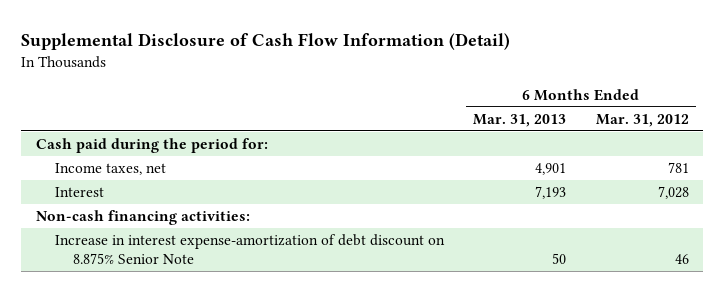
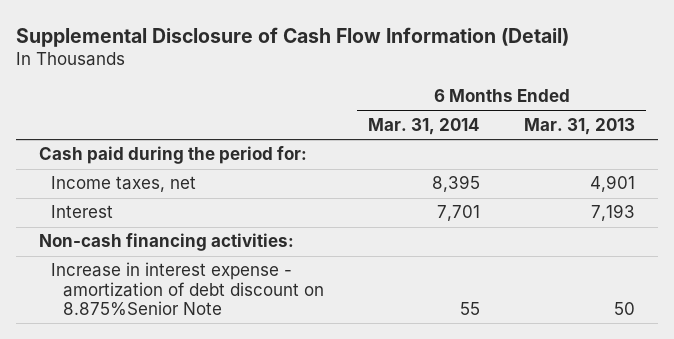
[595,113,689,127] Mar. 31, 2012 -> none
none -> [367,117,480,135] Mar. 31, 2014
[54,234,445,265] Increase in interest expense-amortization of debt discount on 8.875% Senior Note -> [50,262,324,317] Increase in interest expense - amortization of debt discount on 8.875%Senior Note

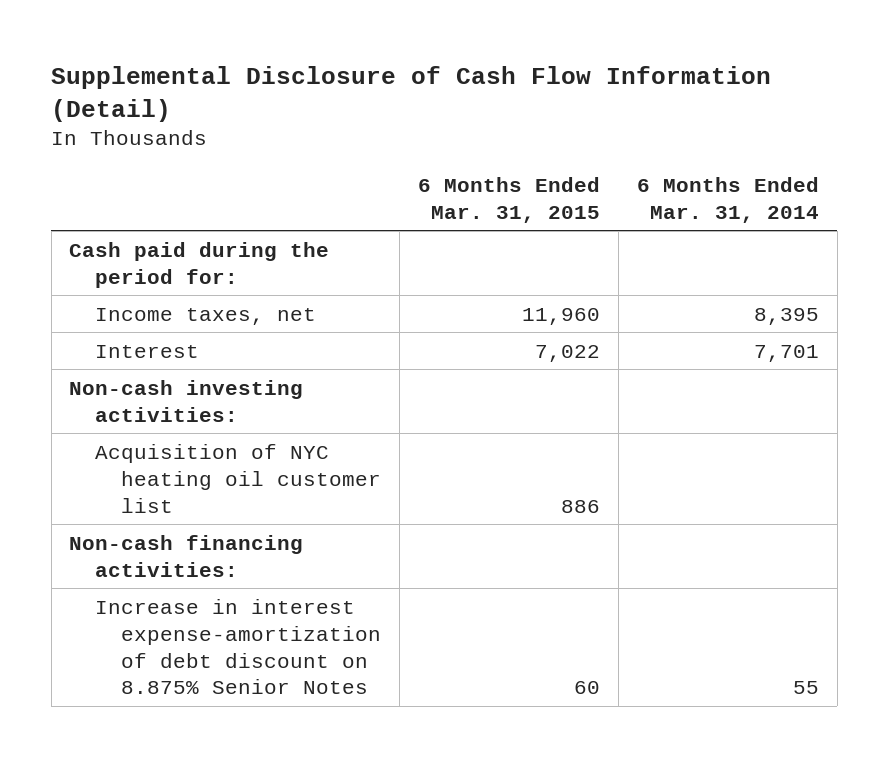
[524,117,636,135] Mar. 31, 2013 -> none
none -> [417,176,600,223] 6 Months Ended Mar. 31, 2015
none -> [69,379,304,422] Non-cash investing activities:
none -> [95,443,382,513] Acquisition of NYC heating oil customer list
[50,262,324,317] Increase in interest expense - amortization of debt discount on 8.875%Senior Note -> [95,598,382,695] Increase in interest expense-amortization of debt discount on 8.875% Senior Notes

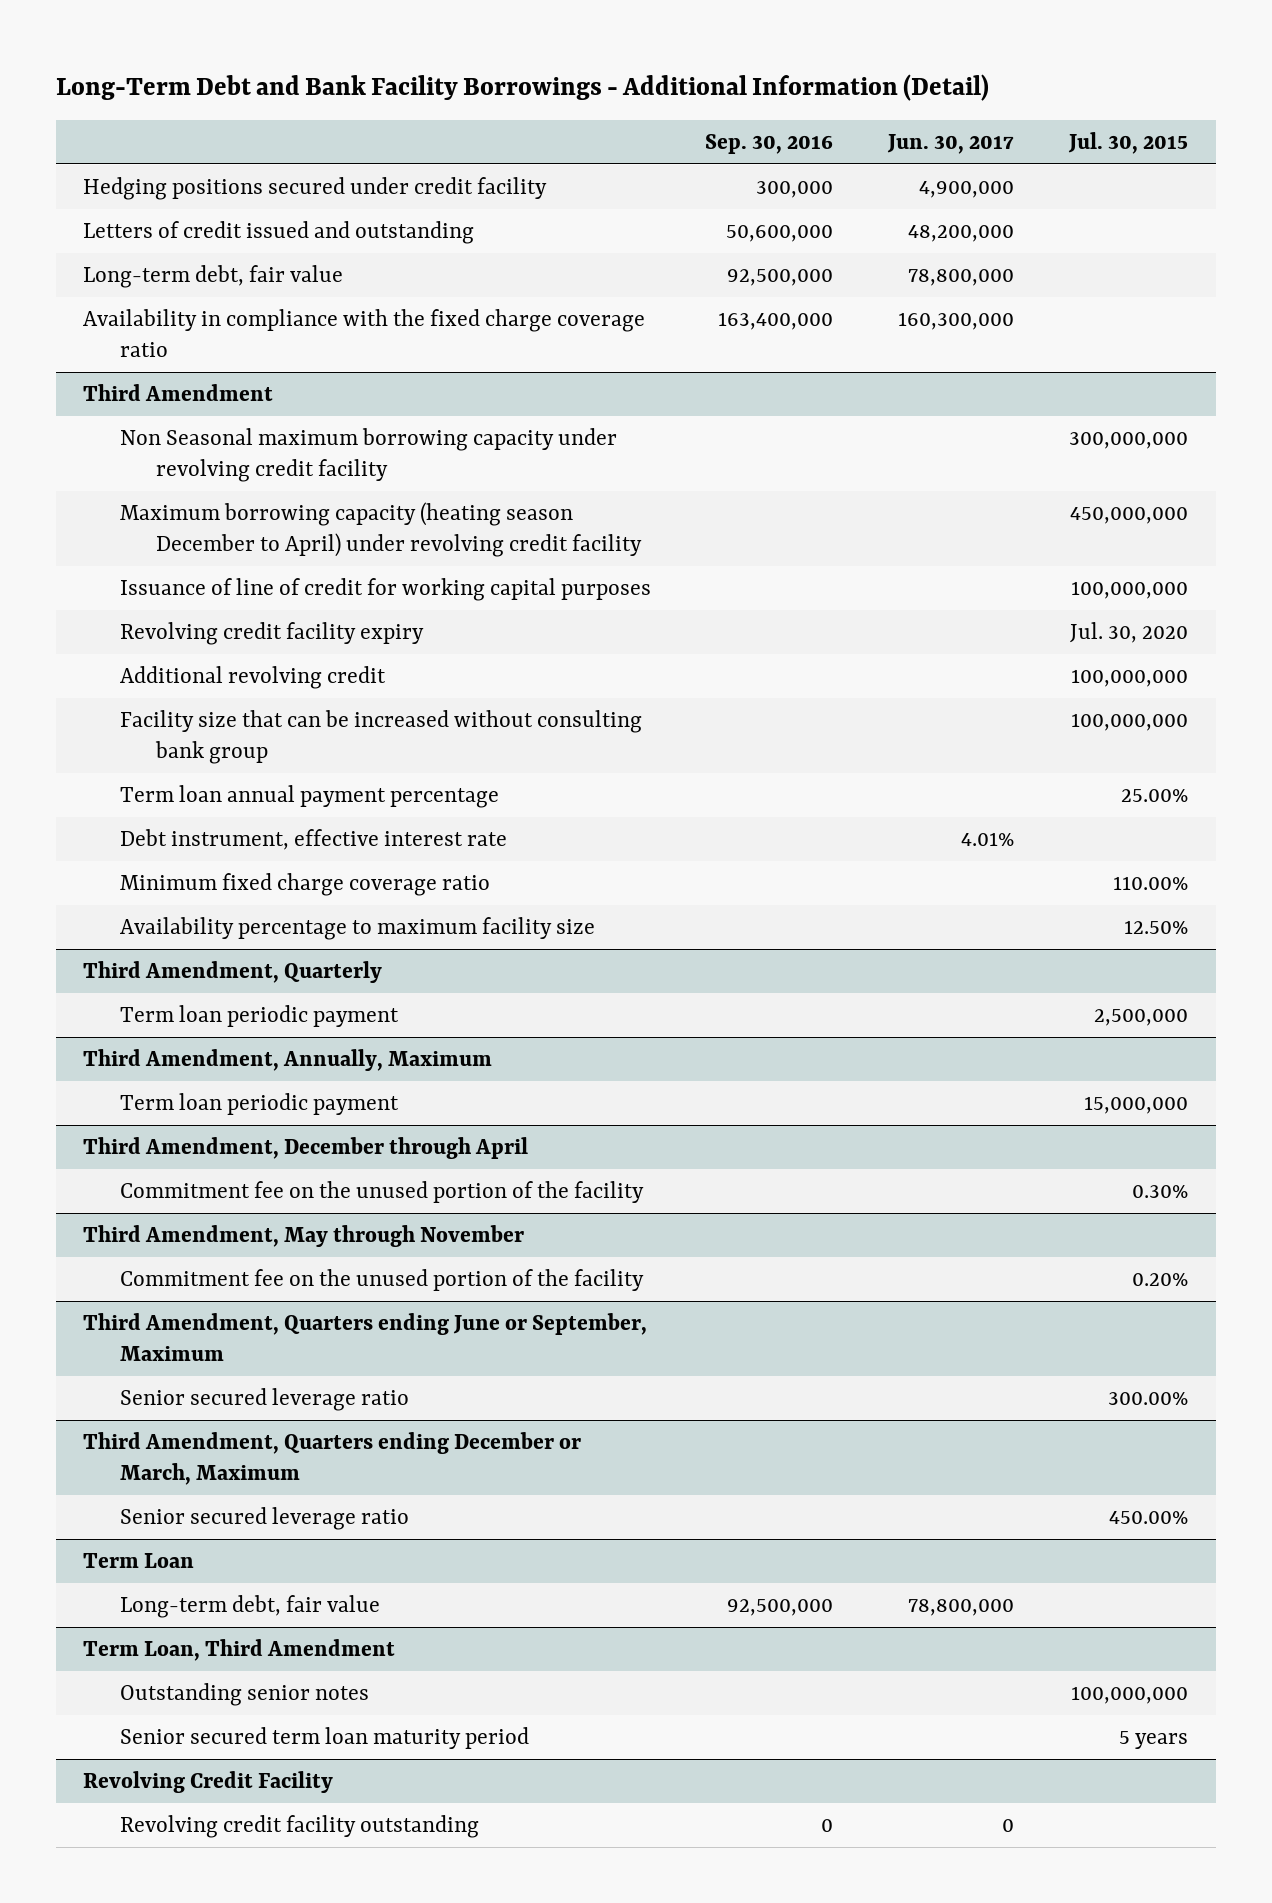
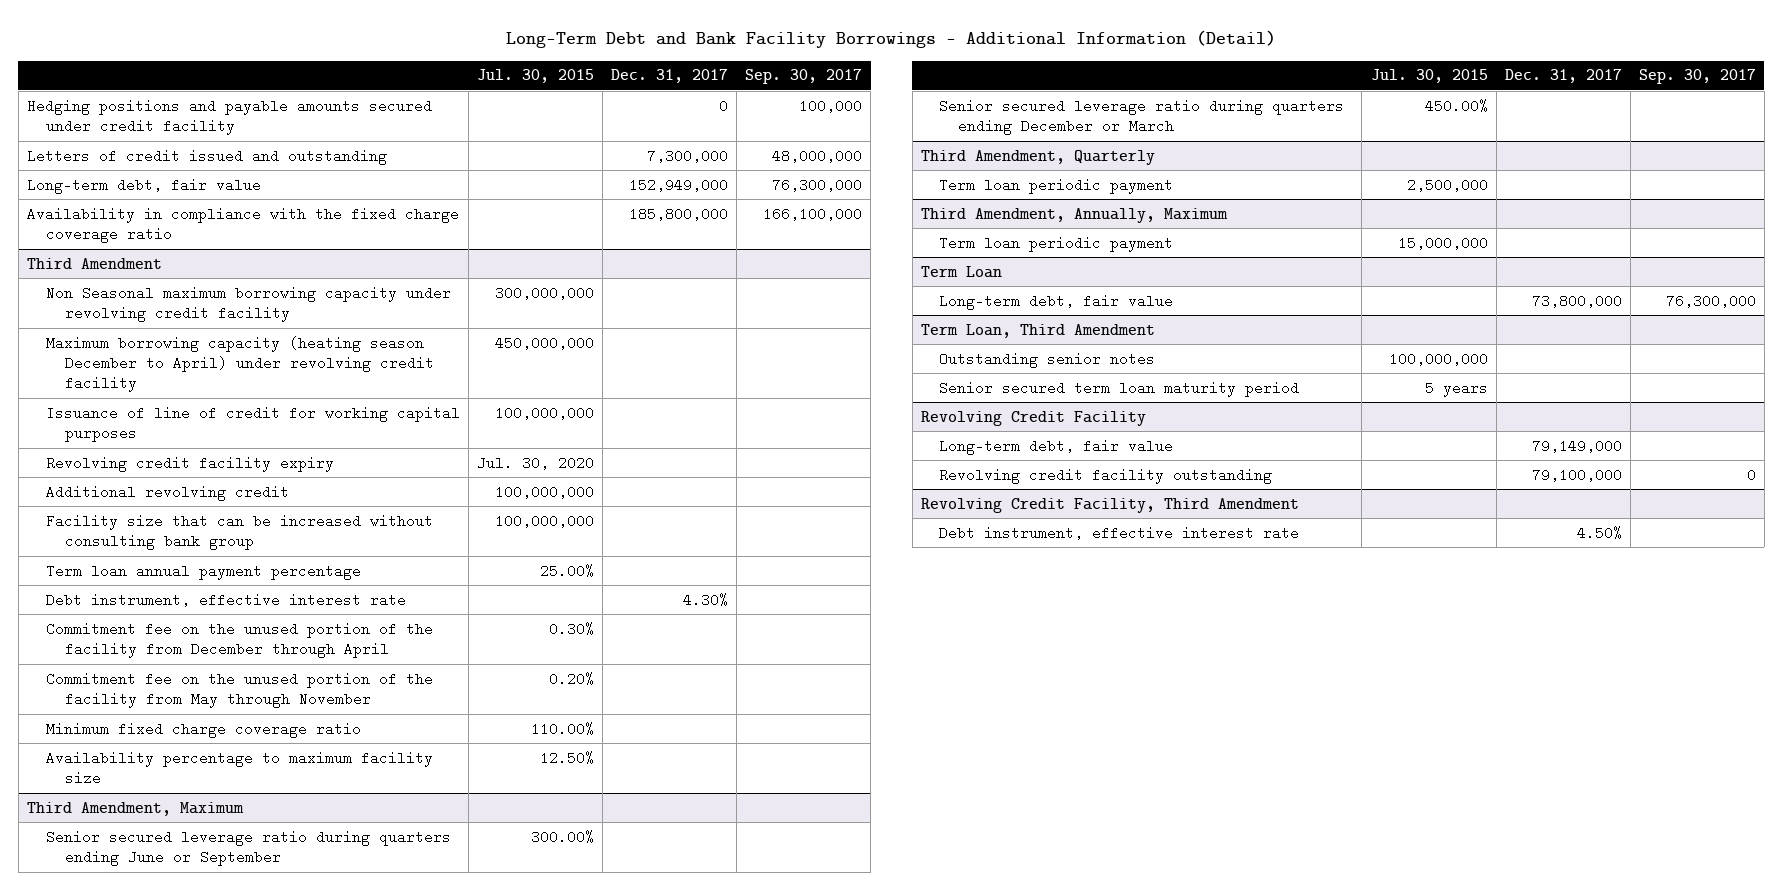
[705,133,834,154] Sep. 30, 2016 -> none
[887,133,1015,154] Jun. 30, 2017 -> none
none -> [611,69,729,84] Dec. 31, 2017
none -> [745,69,863,85] Sep. 30, 2017
[83,177,548,201] Hedging positions secured under credit facility -> [27,98,433,135] Hedging positions and payable amounts secured under credit facility
none -> [45,621,433,658] Commitment fee on the unused portion of the facility from December through April
none -> [45,671,433,708] Commitment fee on the unused portion of the facility from May through November
none -> [27,801,245,816] Third Amendment, Maximum
none -> [45,829,451,866] Senior secured leverage ratio during quarters ending June or September
none -> [939,98,1345,135] Senior secured leverage ratio during quarters ending December or March
[83,1137,529,1160] Third Amendment, December through April -> none
[119,1181,644,1204] Commitment fee on the unused portion of the facility -> none
[83,1225,525,1248] Third Amendment, May through November -> none
[119,1269,644,1292] Commitment fee on the unused portion of the facility -> none
[83,1313,648,1362] Third Amendment, Quarters ending June or September, Maximum -> none
[119,1388,409,1412] Senior secured leverage ratio -> none
[83,1432,582,1486] Third Amendment, Quarters ending December or March, Maximum -> none
[119,1507,409,1531] Senior secured leverage ratio -> none
none -> [939,438,1174,455] Long-term debt, fair value
none -> [920,497,1299,513] Revolving Credit Facility, Third Amendment
none -> [939,525,1300,540] Debt instrument, effective interest rate

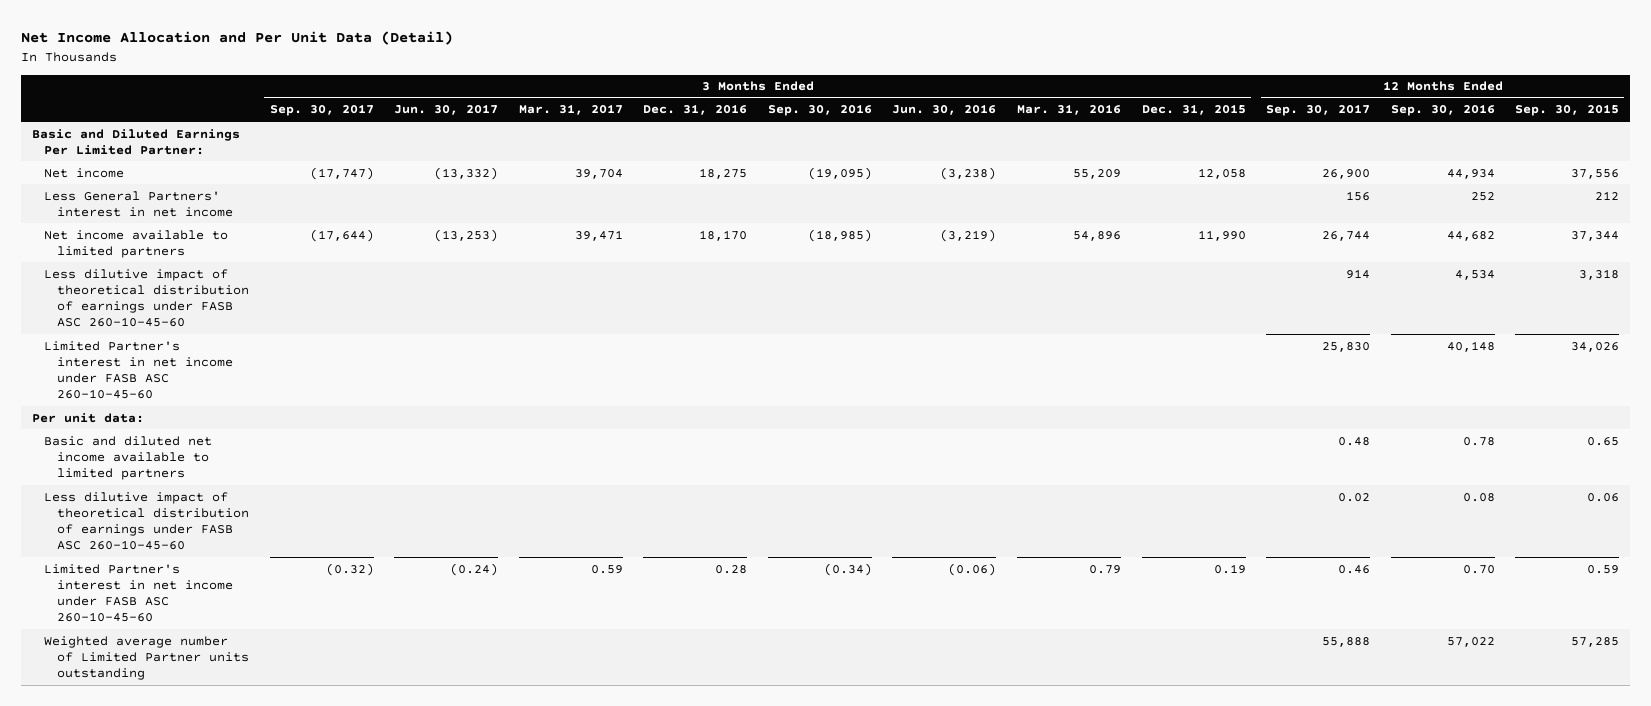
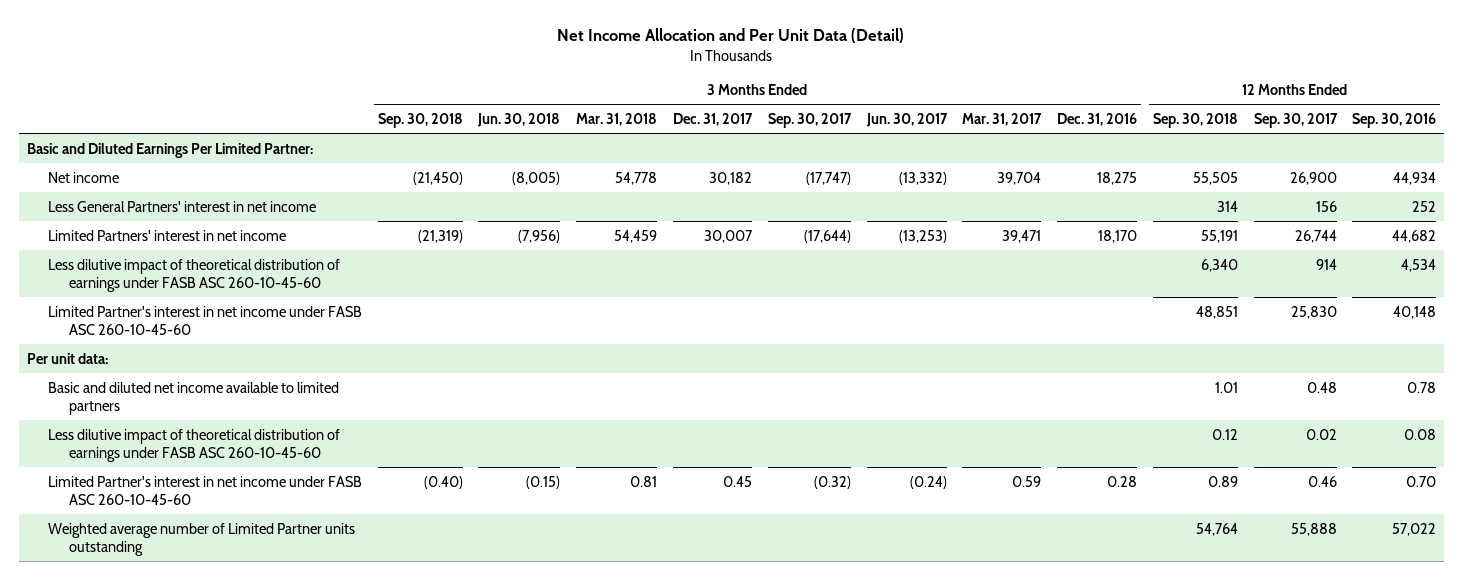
[767,104,872,117] Sep. 30, 2016 -> none
[892,104,997,116] Jun. 30, 2016 -> none
[1017,104,1122,116] Mar. 31, 2016 -> none
[1141,104,1246,116] Dec. 31, 2015 -> none
[1515,104,1620,117] Sep. 30, 2015 -> none
none -> [377,112,463,128] Sep. 30, 2018
none -> [477,112,561,127] Jun. 30, 2018
none -> [576,112,658,126] Mar. 31, 2018
none -> [672,112,753,126] Dec. 31, 2017
none -> [1152,112,1238,128] Sep. 30, 2018
[44,229,229,258] Net income available to limited partners -> [47,229,286,241] Limited Partners' interest in net income

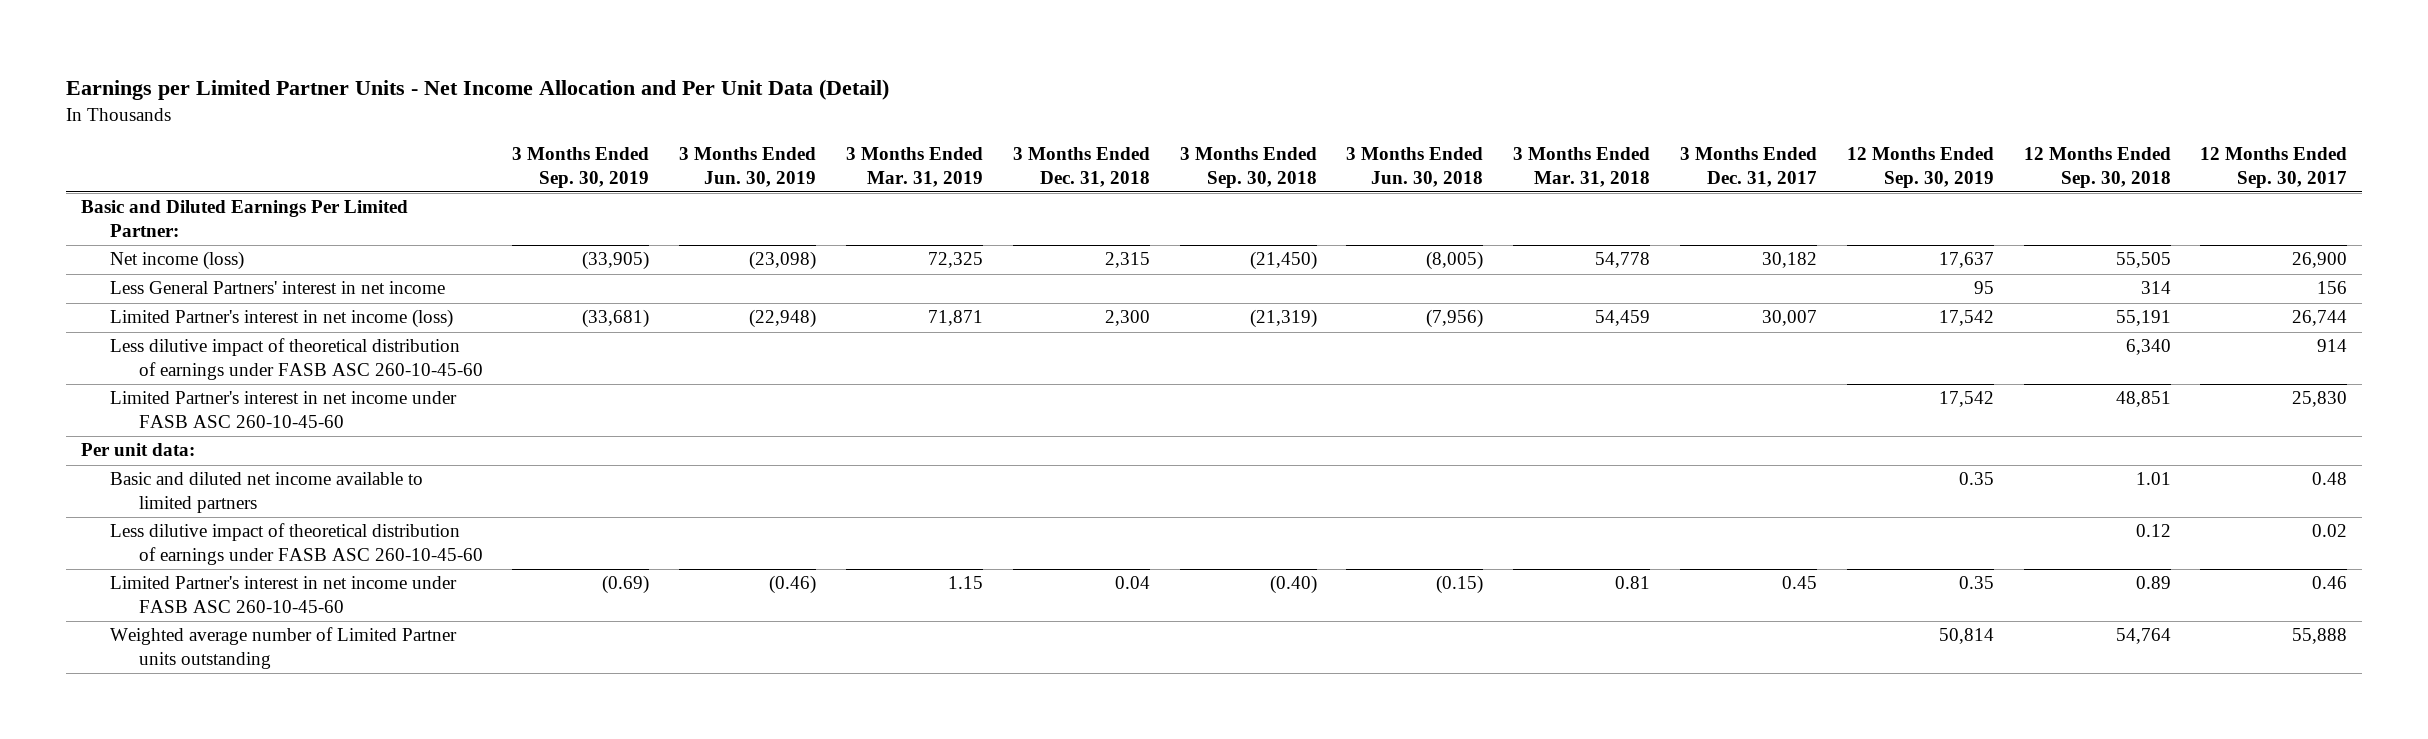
[557,28,905,44] Net Income Allocation and Per Unit Data (Detail) -> [65,79,889,101] Earnings per Limited Partner Units - Net Income Allocation and Per Unit Data (Detail)
[767,112,852,128] Sep. 30, 2017 -> none
[865,112,948,127] Jun. 30, 2017 -> none
[962,112,1043,126] Mar. 31, 2017 -> none
[1057,112,1138,126] Dec. 31, 2016 -> none
[1352,112,1437,128] Sep. 30, 2016 -> none
none -> [512,147,650,188] 3 Months Ended Sep. 30, 2019
none -> [679,147,817,187] 3 Months Ended Jun. 30, 2019
none -> [846,147,984,187] 3 Months Ended Mar. 31, 2019
none -> [1012,147,1150,187] 3 Months Ended Dec. 31, 2018
none -> [1846,147,1994,188] 12 Months Ended Sep. 30, 2019
[47,171,119,183] Net income -> [109,251,244,271] Net income (loss)
[47,229,286,241] Limited Partners' interest in net income -> [109,309,453,329] Limited Partner's interest in net income (loss)

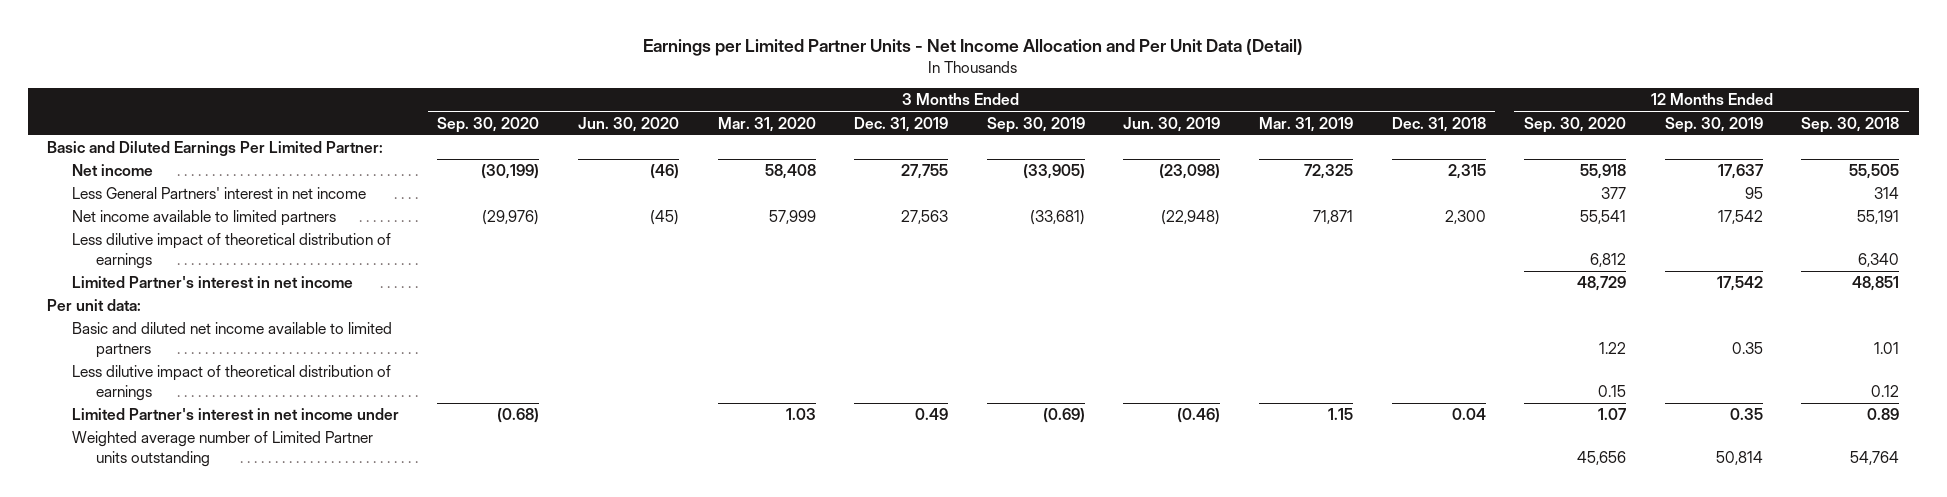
[1179,147,1317,188] 3 Months Ended Sep. 30, 2018 -> none
[1346,147,1484,187] 3 Months Ended Jun. 30, 2018 -> none
[1513,147,1651,187] 3 Months Ended Mar. 31, 2018 -> none
[1680,147,1818,187] 3 Months Ended Dec. 31, 2017 -> none
[2200,147,2348,188] 12 Months Ended Sep. 30, 2017 -> none
none -> [437,116,540,133] Sep. 30, 2020
none -> [577,116,679,132] Jun. 30, 2020
none -> [717,116,816,132] Mar. 31, 2020
none -> [854,116,949,132] Dec. 31, 2019
none -> [1524,116,1627,133] Sep. 30, 2020
[109,251,244,271] Net income (loss) -> [71,164,153,177] Net income
[109,309,453,329] Limited Partner's interest in net income (loss) -> [71,210,336,227] Net income available to limited partners
[109,338,483,380] Less dilutive impact of theoretical distribution of earnings under FASB ASC 260-10-45-60 -> [71,233,391,269] Less dilutive impact of theoretical distribution of earnings
[109,391,457,428] Limited Partner's interest in net income under FASB ASC 260-10-45-60 -> [71,276,353,289] Limited Partner's interest in net income
[109,523,483,565] Less dilutive impact of theoretical distribution of earnings under FASB ASC 260-10-45-60 -> [71,365,391,401] Less dilutive impact of theoretical distribution of earnings
[109,576,457,613] Limited Partner's interest in net income under FASB ASC 260-10-45-60 -> [71,408,399,421] Limited Partner's interest in net income under

